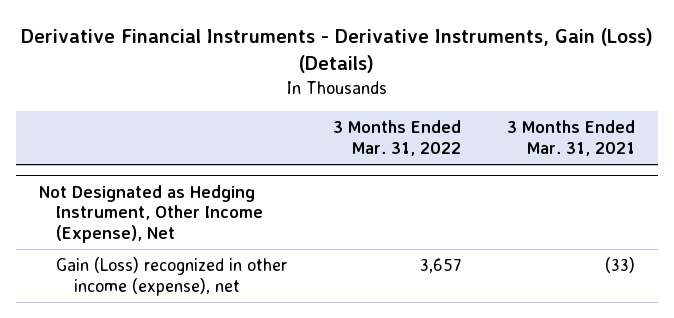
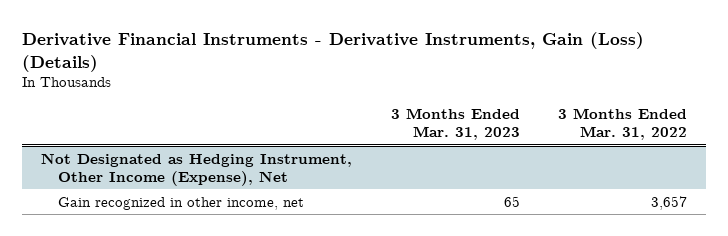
[507,120,636,156] 3 Months Ended Mar. 31, 2021 -> none
none -> [390,108,520,141] 3 Months Ended Mar. 31, 2023
[56,257,288,296] Gain (Loss) recognized in other income (expense), net -> [58,196,305,210] Gain recognized in other income, net

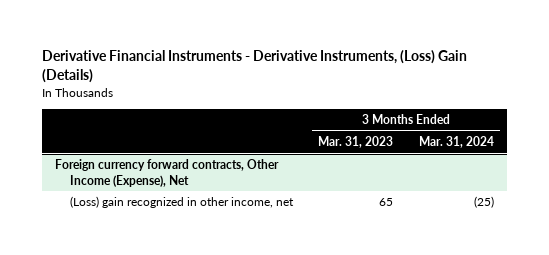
[22,31,645,72] Derivative Financial Instruments - Derivative Instruments, Gain (Loss) (Details) -> [42,50,468,84] Derivative Financial Instruments - Derivative Instruments, (Loss) Gain (Details)
[557,108,687,141] 3 Months Ended Mar. 31, 2022 -> none
none -> [418,136,494,149] Mar. 31, 2024
[41,152,353,186] Not Designated as Hedging Instrument, Other Income (Expense), Net -> none
none -> [54,159,279,187] Foreign currency forward contracts, Other Income (Expense), Net
[58,196,305,210] Gain recognized in other income, net -> [69,196,294,209] (Loss) gain recognized in other income, net

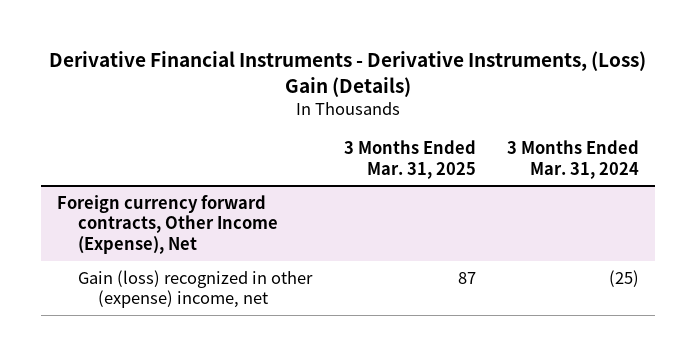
[318,136,394,149] Mar. 31, 2023 -> none
none -> [343,139,476,179] 3 Months Ended Mar. 31, 2025
[69,196,294,209] (Loss) gain recognized in other income, net -> [77,269,313,309] Gain (loss) recognized in other (expense) income, net

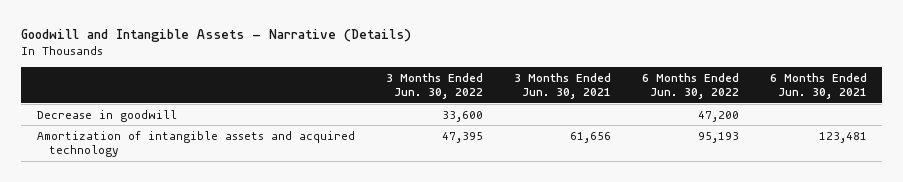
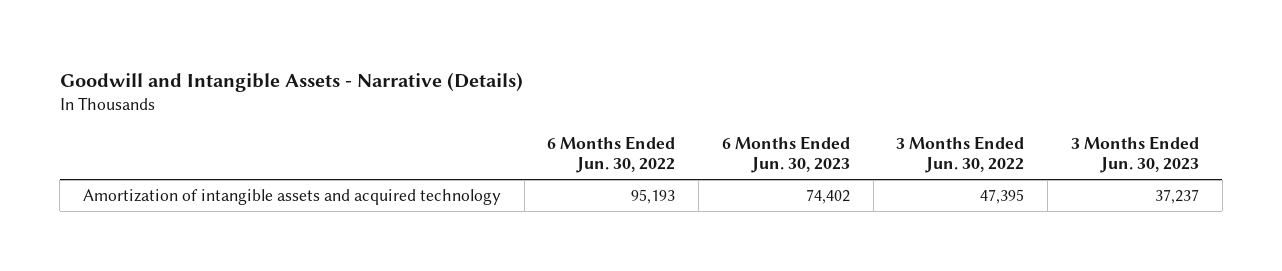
[513,72,611,100] 3 Months Ended Jun. 30, 2021 -> none
[769,72,867,100] 6 Months Ended Jun. 30, 2021 -> none
none -> [721,136,850,174] 6 Months Ended Jun. 30, 2023
none -> [1070,136,1199,174] 3 Months Ended Jun. 30, 2023
[36,109,177,122] Decrease in goodwill -> none

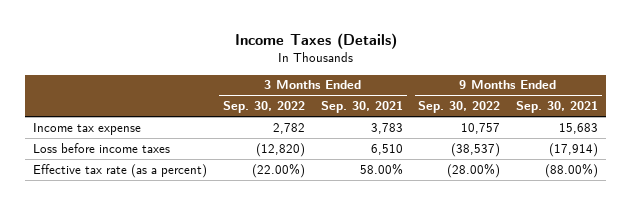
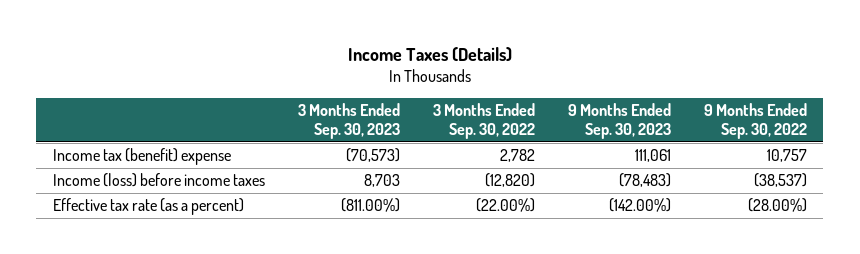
[320,101,403,114] Sep. 30, 2021 -> none
[516,101,599,114] Sep. 30, 2021 -> none
none -> [297,103,400,140] 3 Months Ended Sep. 30, 2023
none -> [567,103,671,140] 9 Months Ended Sep. 30, 2023
[32,122,141,135] Income tax expense -> [52,148,231,166] Income tax (benefit) expense
[32,142,170,153] Loss before income taxes -> [52,173,265,188] Income (loss) before income taxes

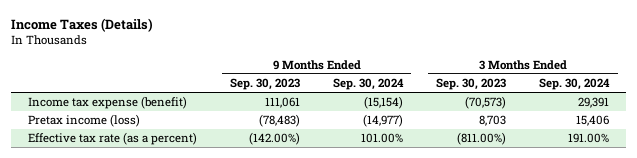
[432,103,535,140] 3 Months Ended Sep. 30, 2022 -> none
[703,103,807,140] 9 Months Ended Sep. 30, 2022 -> none
none -> [333,78,405,91] Sep. 30, 2024
none -> [539,78,611,91] Sep. 30, 2024
[52,148,231,166] Income tax (benefit) expense -> [27,96,187,110] Income tax expense (benefit)
[52,173,265,188] Income (loss) before income taxes -> [27,114,140,128] Pretax income (loss)

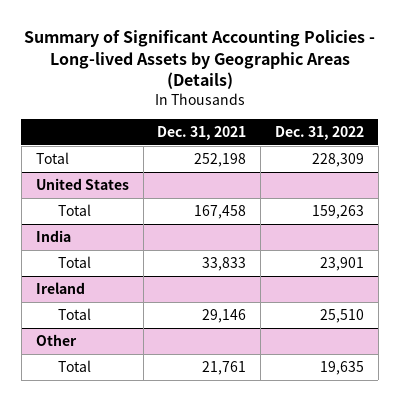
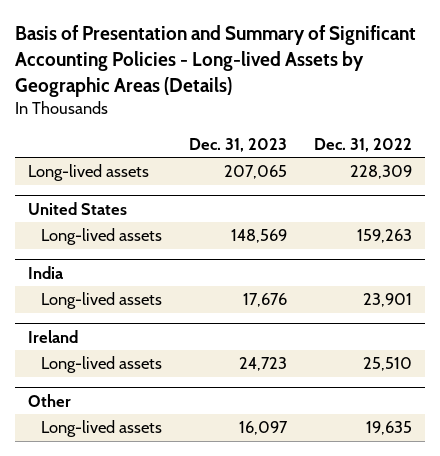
[23,30,375,90] Summary of Significant Accounting Policies - Long-lived Assets by Geographic Areas (Details) -> [14,25,416,97] Basis of Presentation and Summary of Significant Accounting Policies - Long-lived Assets by Geographic Areas (Details)
[157,126,247,141] Dec. 31, 2021 -> none
none -> [189,137,288,152] Dec. 31, 2023
[35,151,69,164] Total -> [28,164,150,182] Long-lived assets
[57,203,91,216] Total -> [41,228,163,246] Long-lived assets
[57,255,91,268] Total -> [41,292,163,310] Long-lived assets
[57,307,91,320] Total -> [41,356,163,374] Long-lived assets
[57,359,91,372] Total -> [41,420,163,438] Long-lived assets

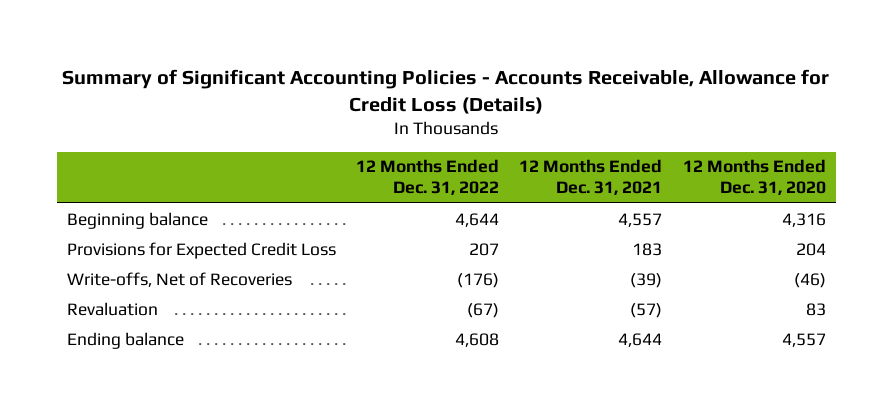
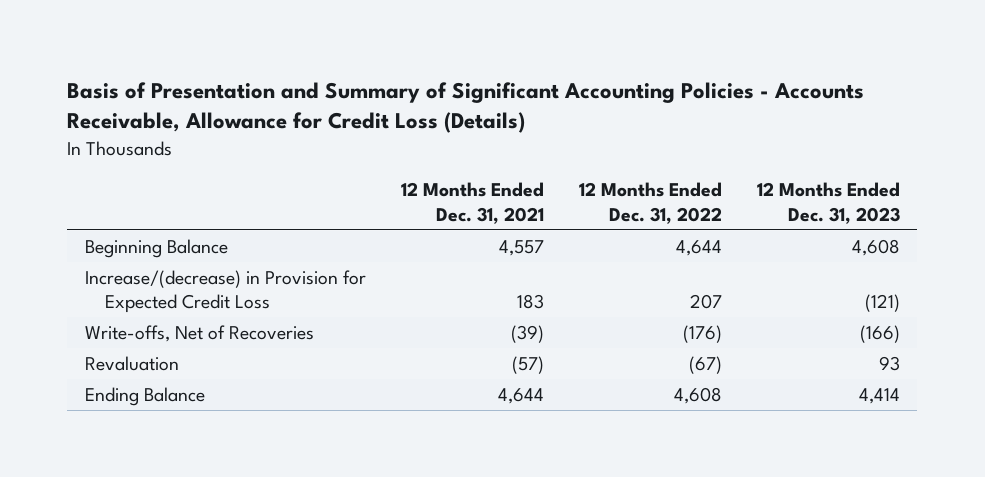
[62,68,830,114] Summary of Significant Accounting Policies - Accounts Receivable, Allowance for Credit Loss (Details) -> [67,81,865,134] Basis of Presentation and Summary of Significant Accounting Policies - Accounts Receivable, Allowance for Credit Loss (Details)
[682,159,826,196] 12 Months Ended Dec. 31, 2020 -> none
none -> [756,182,900,224] 12 Months Ended Dec. 31, 2023
[66,211,208,229] Beginning balance -> [84,238,228,258] Beginning Balance
[66,241,336,259] Provisions for Expected Credit Loss -> [84,269,366,314] Increase/(decrease) in Provision for Expected Credit Loss
[66,331,184,349] Ending balance -> [84,386,205,406] Ending Balance

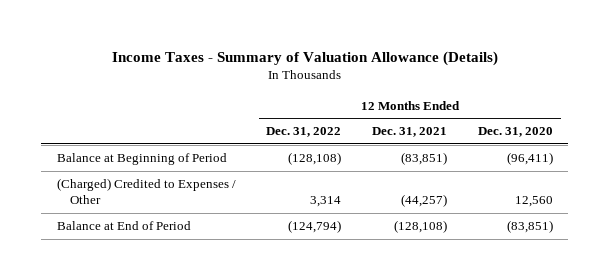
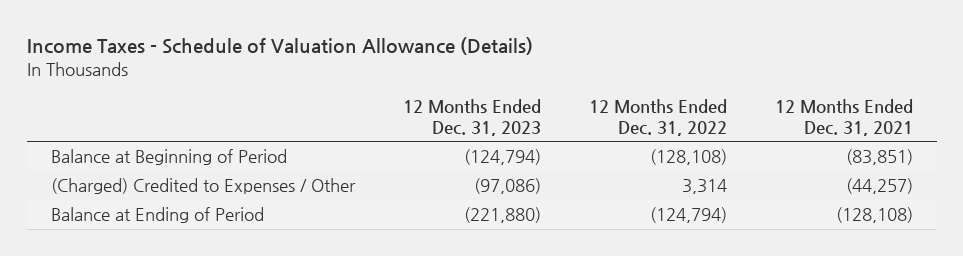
[111,50,498,66] Income Taxes - Summary of Valuation Allowance (Details) -> [26,37,533,56] Income Taxes - Schedule of Valuation Allowance (Details)
[477,127,553,138] Dec. 31, 2020 -> none
none -> [402,98,541,136] 12 Months Ended Dec. 31, 2023
[56,221,191,231] Balance at End of Period -> [50,207,264,224] Balance at Ending of Period

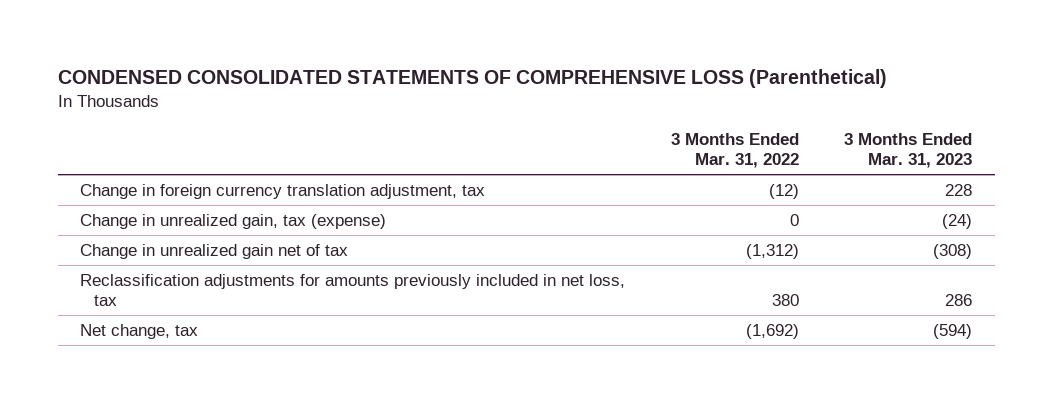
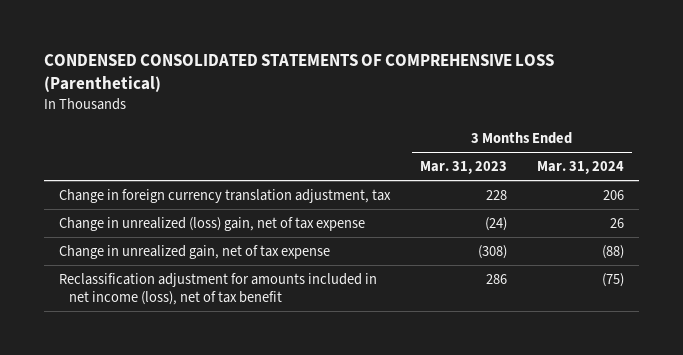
[670,133,799,169] 3 Months Ended Mar. 31, 2022 -> none
none -> [537,161,625,175] Mar. 31, 2024
[80,323,199,339] Net change, tax -> none
[80,213,387,229] Change in unrealized gain, tax (expense) -> [58,216,365,231] Change in unrealized (loss) gain, net of tax expense
[80,243,349,259] Change in unrealized gain net of tax -> [58,244,330,259] Change in unrealized gain, net of tax expense
[80,273,626,306] Reclassification adjustments for amounts previously included in net loss, tax -> [58,272,377,305] Reclassification adjustment for amounts included in net income (loss), net of tax benefit

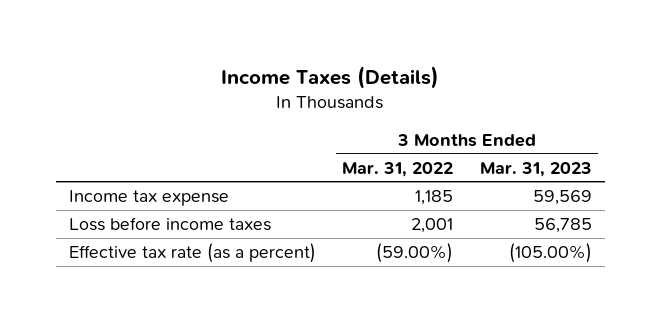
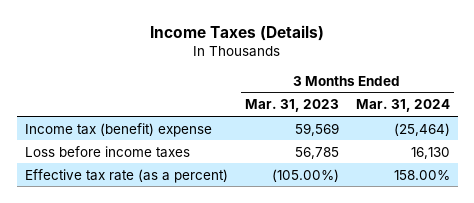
[342,161,454,177] Mar. 31, 2022 -> none
none -> [355,99,450,113] Mar. 31, 2024
[68,189,229,206] Income tax expense -> [24,122,212,137] Income tax (benefit) expense

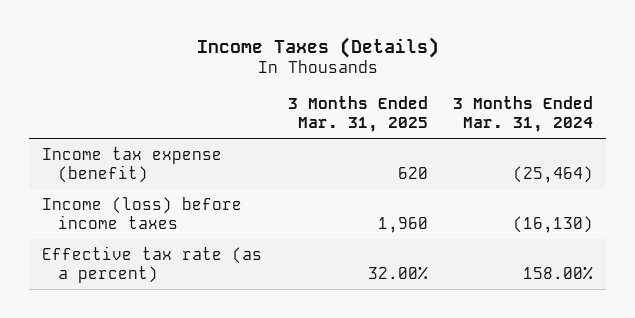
[244,99,339,113] Mar. 31, 2023 -> none
none -> [287,96,428,133] 3 Months Ended Mar. 31, 2025
[24,122,212,137] Income tax (benefit) expense -> [41,146,222,183] Income tax expense (benefit)
[24,145,190,158] Loss before income taxes -> [41,196,242,229] Income (loss) before income taxes
[410,146,450,159] 16,130 -> [513,215,594,233] (16,130)

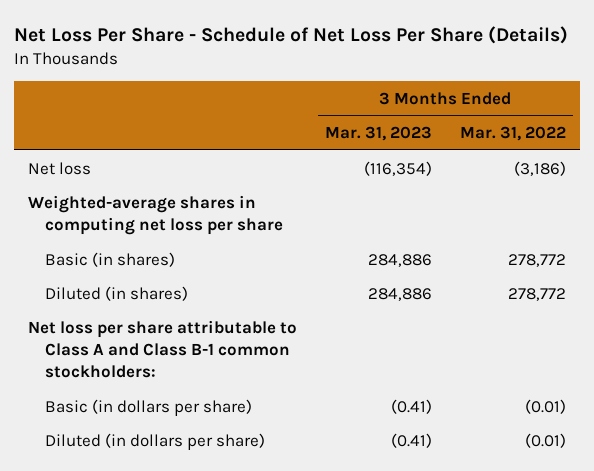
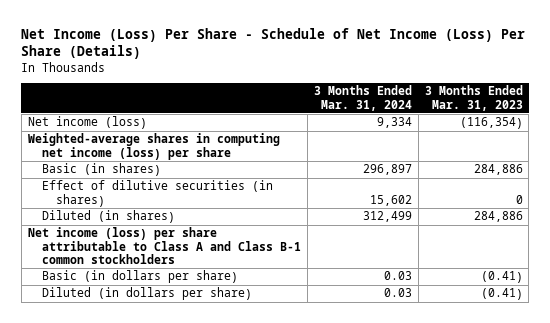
[14,25,569,44] Net Loss Per Share - Schedule of Net Loss Per Share (Details) -> [21,27,526,60] Net Income (Loss) Per Share - Schedule of Net Income (Loss) Per Share (Details)
[459,126,566,142] Mar. 31, 2022 -> none
none -> [313,85,412,111] 3 Months Ended Mar. 31, 2024
[28,161,92,175] Net loss -> [27,116,147,130] Net income (loss)
[28,194,283,235] Weighted-average shares in computing net loss per share -> [27,133,280,160] Weighted-average shares in computing net income (loss) per share
none -> [41,180,273,207] Effect of dilutive securities (in shares)
[28,319,298,379] Net loss per share attributable to Class A and Class B-1 common stockholders: -> [27,227,301,264] Net income (loss) per share attributable to Class A and Class B-1 common stockholders

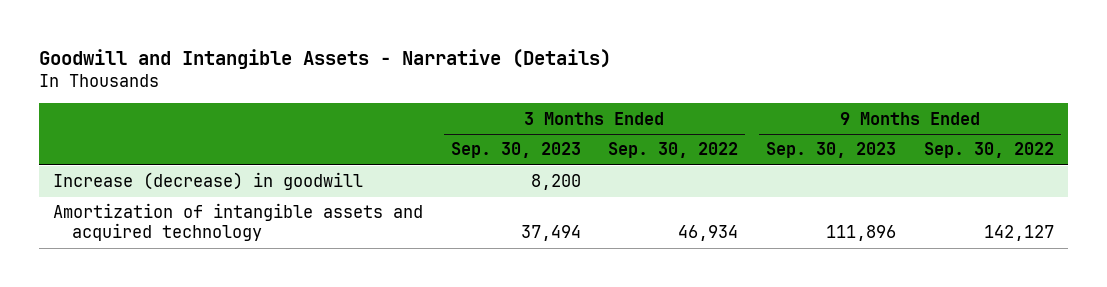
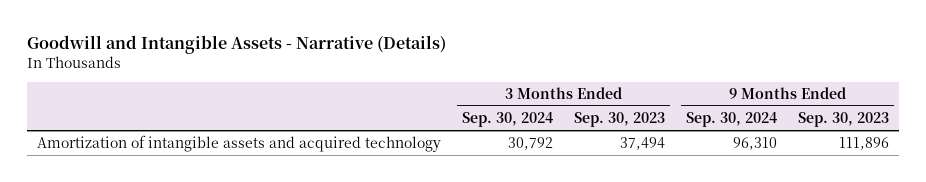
[608,142,739,159] Sep. 30, 2022 -> none
[923,142,1054,159] Sep. 30, 2022 -> none
none -> [462,112,554,128] Sep. 30, 2024
none -> [686,112,778,128] Sep. 30, 2024
[52,172,363,191] Increase (decrease) in goodwill -> none

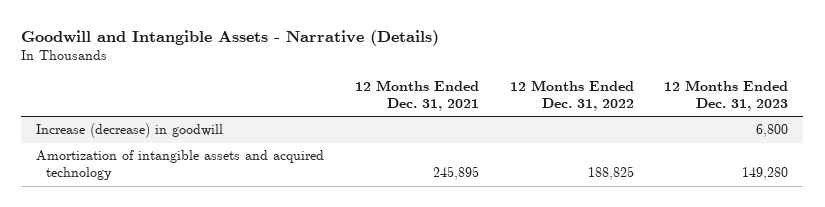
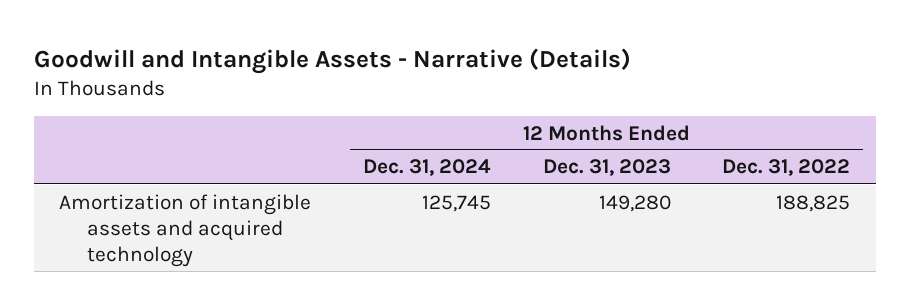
[354,79,479,111] 12 Months Ended Dec. 31, 2021 -> none
none -> [363,159,492,177] Dec. 31, 2024
[36,123,224,139] Increase (decrease) in goodwill -> none

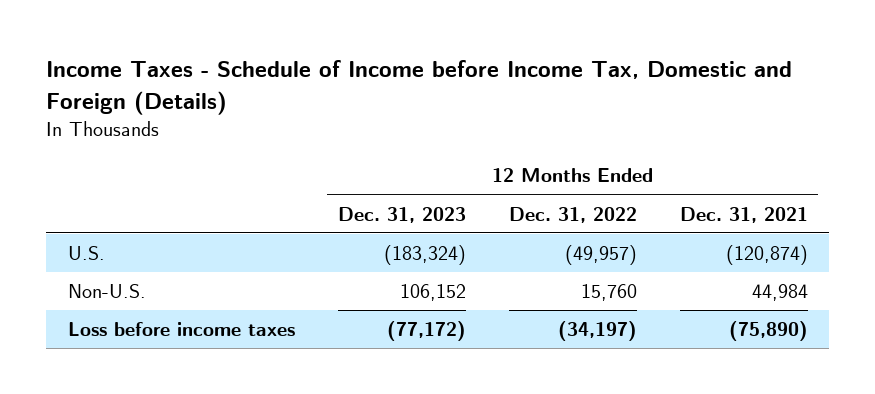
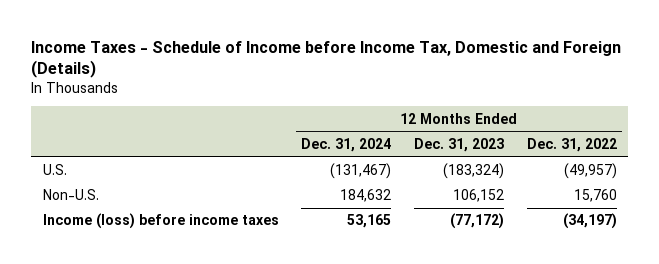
[679,206,808,223] Dec. 31, 2021 -> none
none -> [301,138,392,153] Dec. 31, 2024
[67,322,295,337] Loss before income taxes -> [42,213,279,230] Income (loss) before income taxes

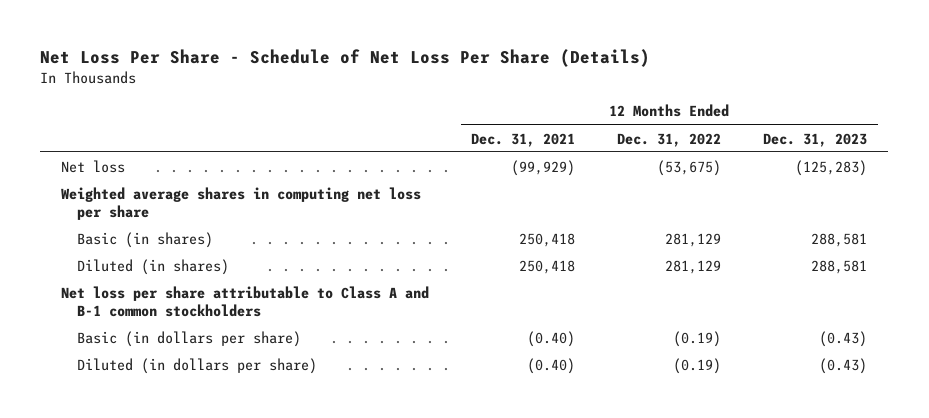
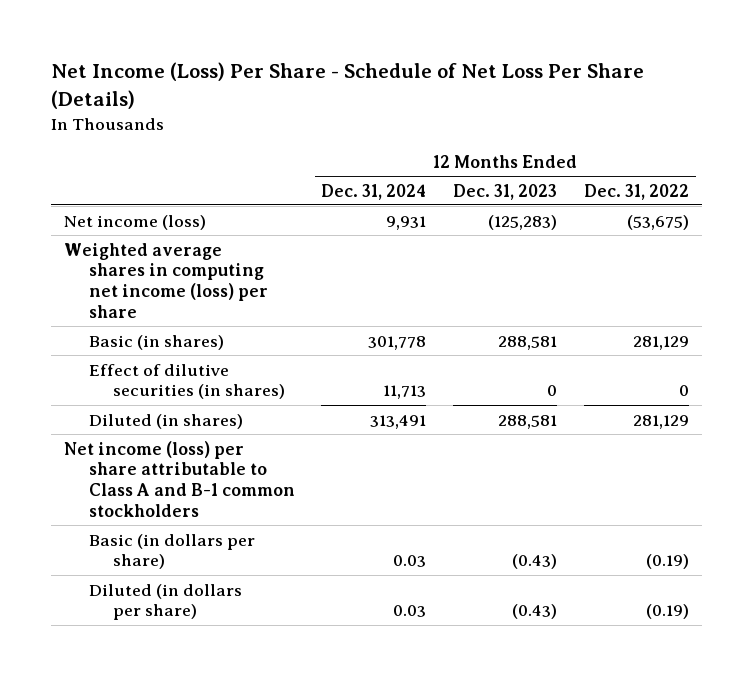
[40,49,651,68] Net Loss Per Share - Schedule of Net Loss Per Share (Details) -> [50,62,644,109] Net Income (Loss) Per Share - Schedule of Net Loss Per Share (Details)
[471,132,576,147] Dec. 31, 2021 -> none
none -> [321,183,427,200] Dec. 31, 2024
[61,159,126,173] Net loss -> [64,214,207,230] Net income (loss)
[61,186,422,220] Weighted average shares in computing net loss per share -> [64,242,268,318] Weighted average shares in computing net income (loss) per share
none -> [88,363,286,400] Effect of dilutive securities (in shares)
[61,285,430,317] Net loss per share attributable to Class A and B-1 common stockholders -> [64,440,295,517] Net income (loss) per share attributable to Class A and B-1 common stockholders

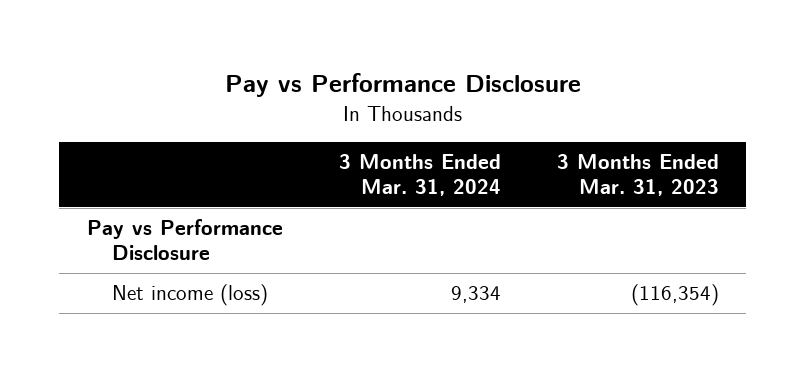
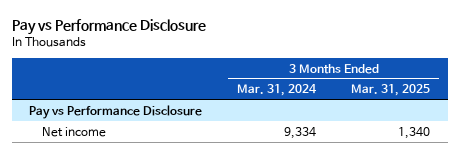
[556,154,719,197] 3 Months Ended Mar. 31, 2023 -> none
none -> [351,84,431,97] Mar. 31, 2025
[112,284,269,307] Net income (loss) -> [42,126,107,137] Net income

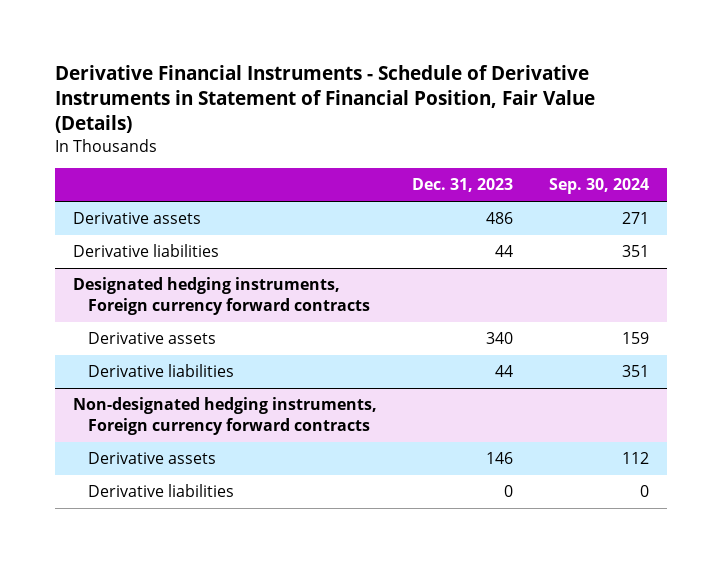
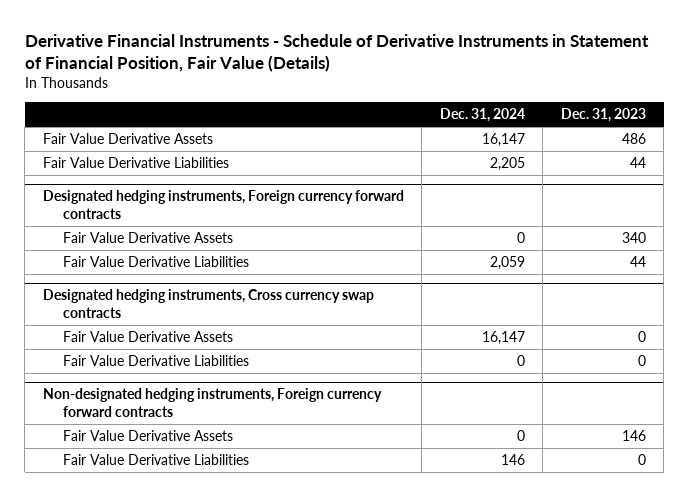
[549,178,650,195] Sep. 30, 2024 -> none
none -> [439,108,525,123] Dec. 31, 2024
[72,212,201,225] Derivative assets -> [42,133,213,145] Fair Value Derivative Assets
[72,244,219,258] Derivative liabilities -> [42,157,229,169] Fair Value Derivative Liabilities
[87,332,216,345] Derivative assets -> [62,232,233,244] Fair Value Derivative Assets
[87,364,234,378] Derivative liabilities -> [62,256,249,268] Fair Value Derivative Liabilities
none -> [42,289,374,319] Designated hedging instruments, Cross currency swap contracts
none -> [62,331,233,343] Fair Value Derivative Assets
none -> [62,355,249,367] Fair Value Derivative Liabilities
[87,452,216,465] Derivative assets -> [62,430,233,442] Fair Value Derivative Assets
[87,484,234,498] Derivative liabilities -> [62,454,249,466] Fair Value Derivative Liabilities

